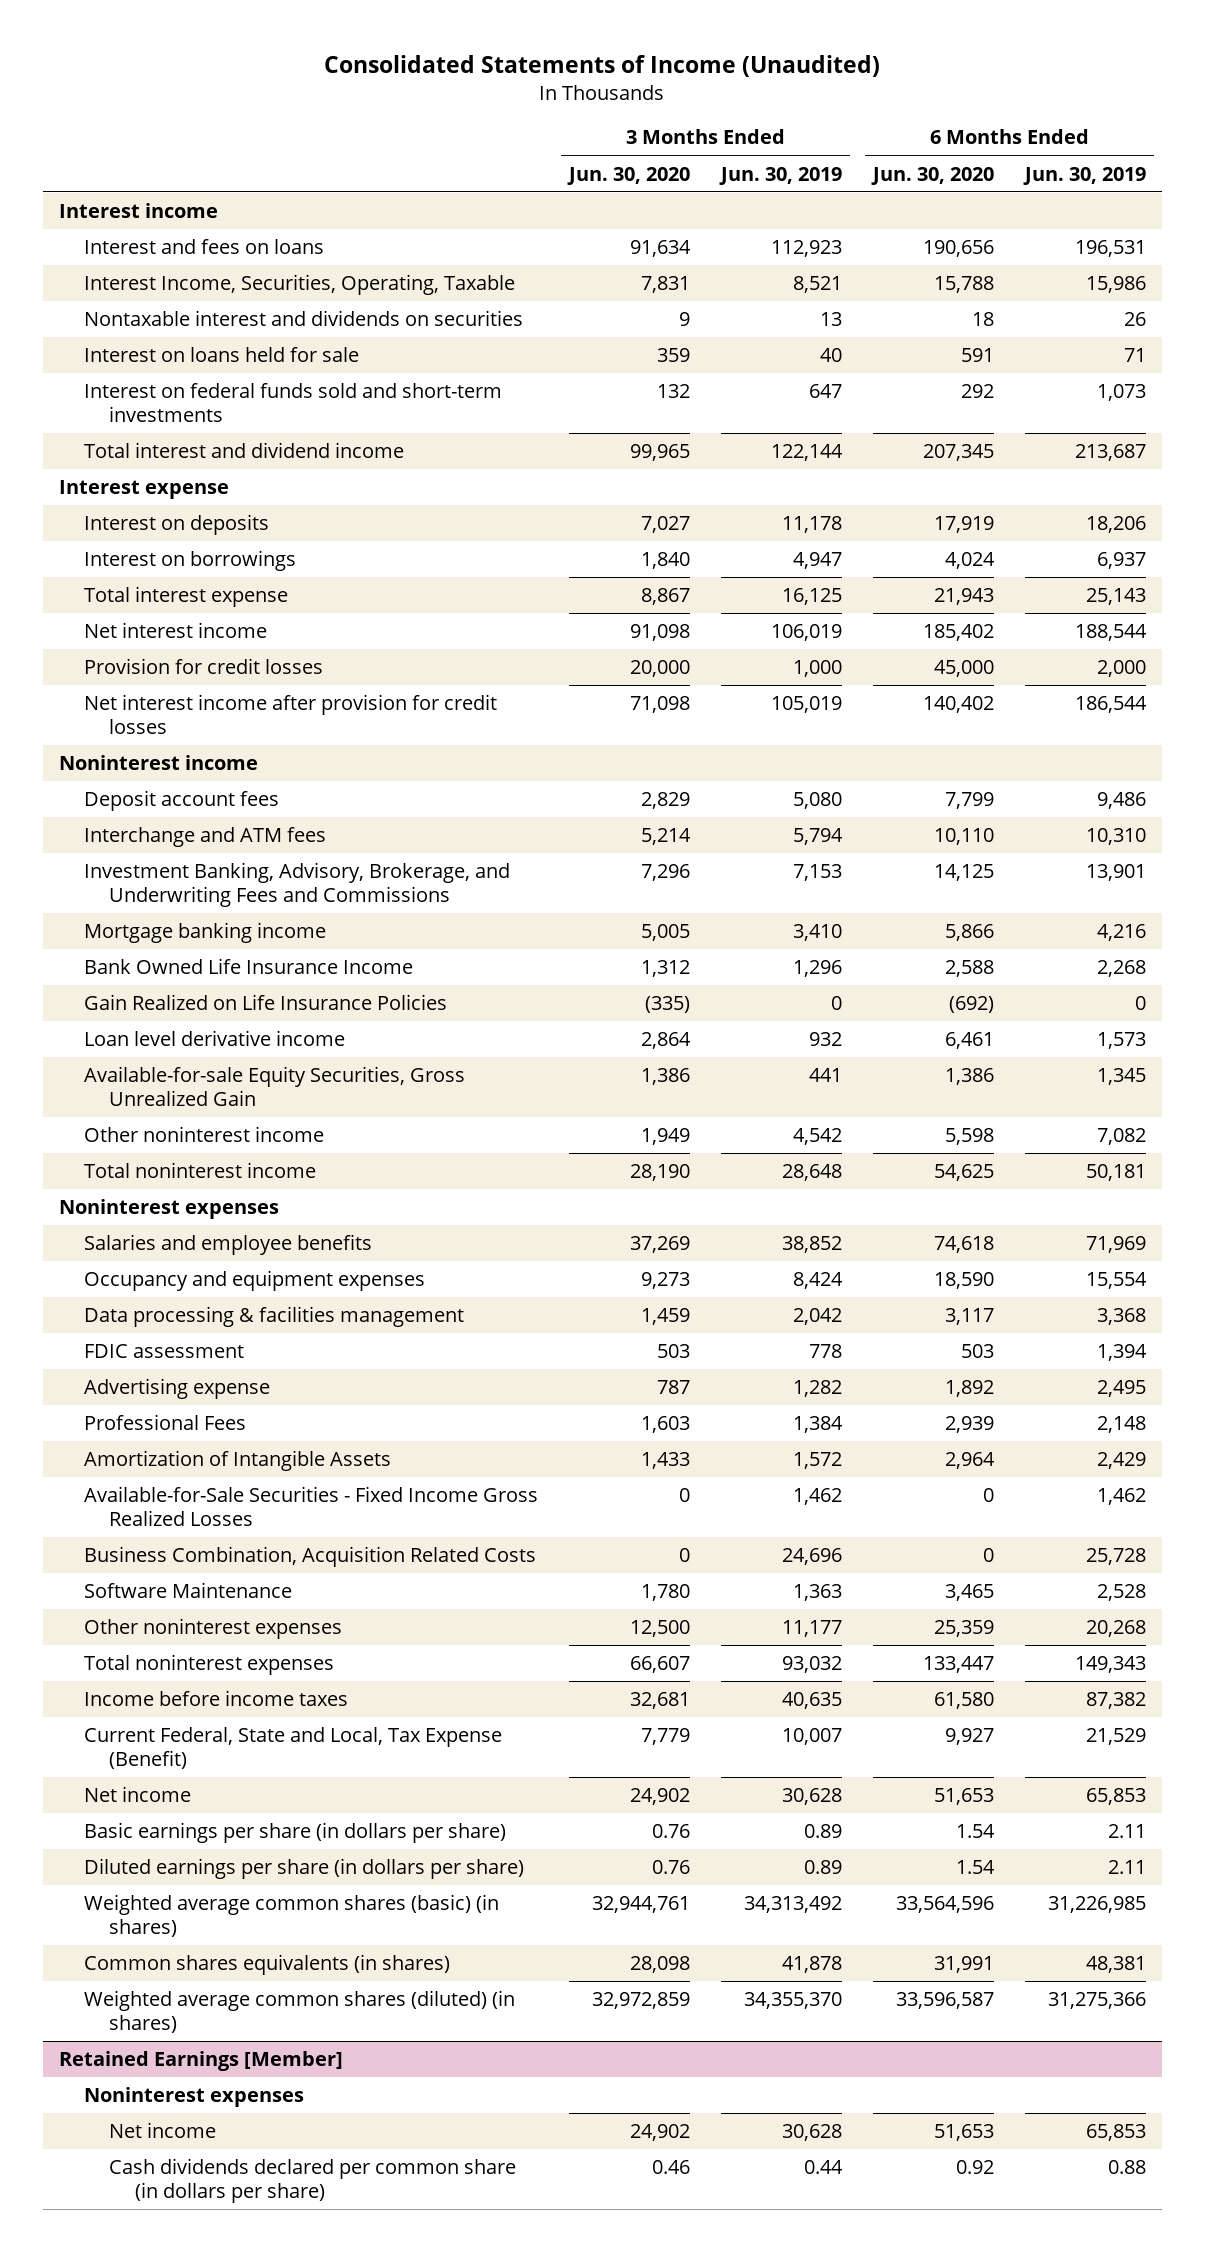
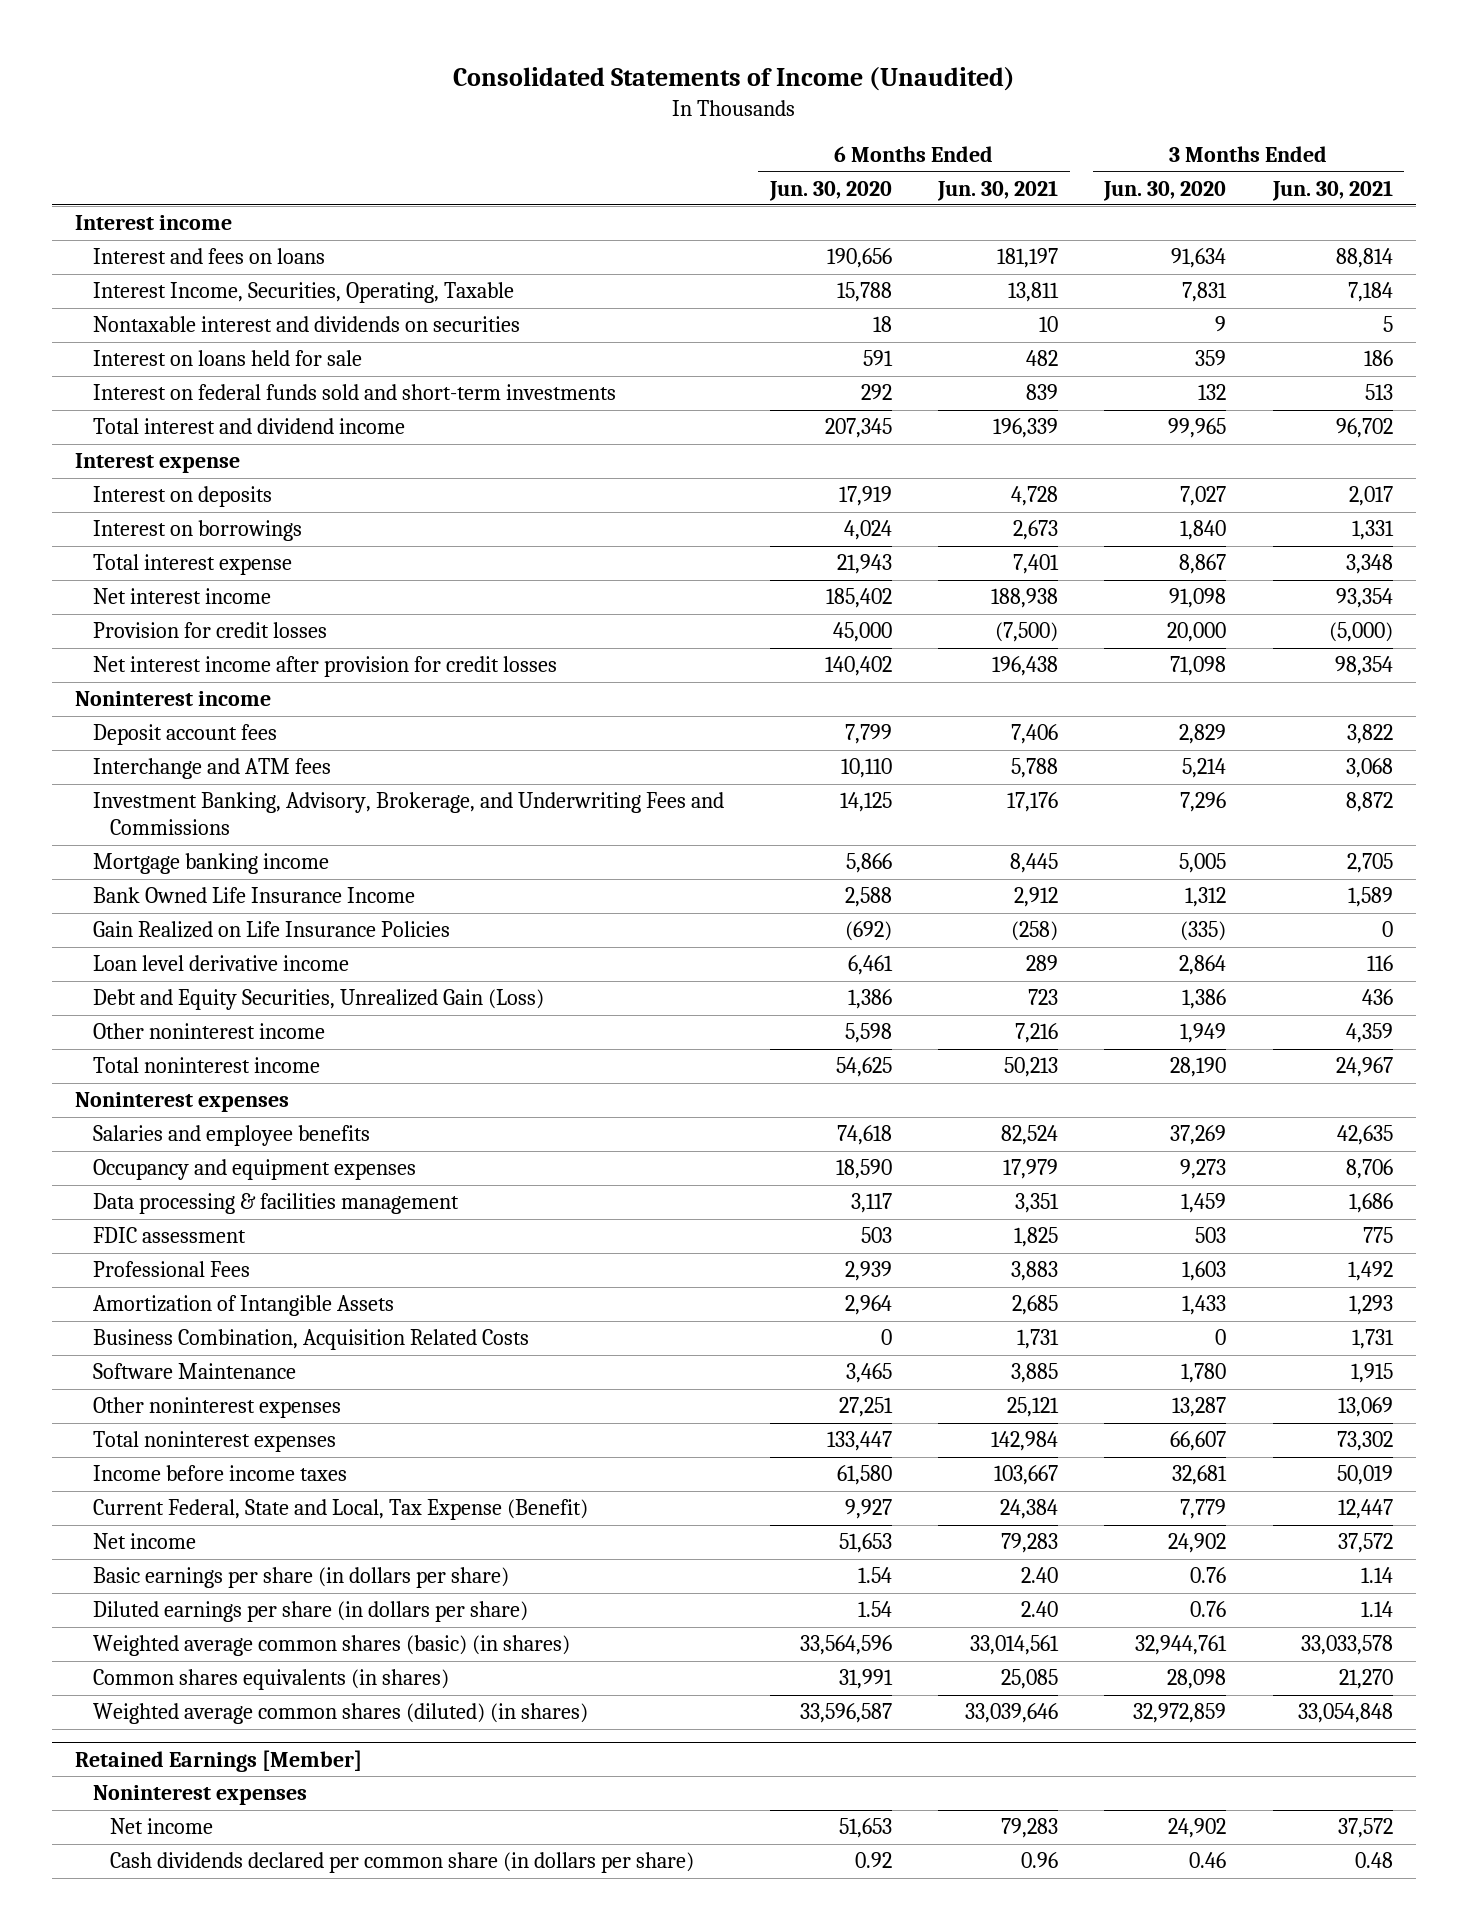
[719,166,843,185] Jun. 30, 2019 -> none
[1023,166,1147,185] Jun. 30, 2019 -> none
none -> [937,179,1059,201] Jun. 30, 2021
none -> [1271,179,1393,201] Jun. 30, 2021
[83,1066,465,1107] Available-for-sale Equity Securities, Gross Unrealized Gain -> [92,989,544,1011] Debt and Equity Securities, Unrealized Gain (Loss)
[83,1378,270,1400] Advertising expense -> none
[83,1486,538,1527] Available-for-Sale Securities - Fixed Income Gross Realized Losses -> none
[630,1620,691,1638] 12,500 -> [1172,1397,1227,1418] 13,287
[934,1620,995,1638] 25,359 -> [838,1397,893,1418] 27,251

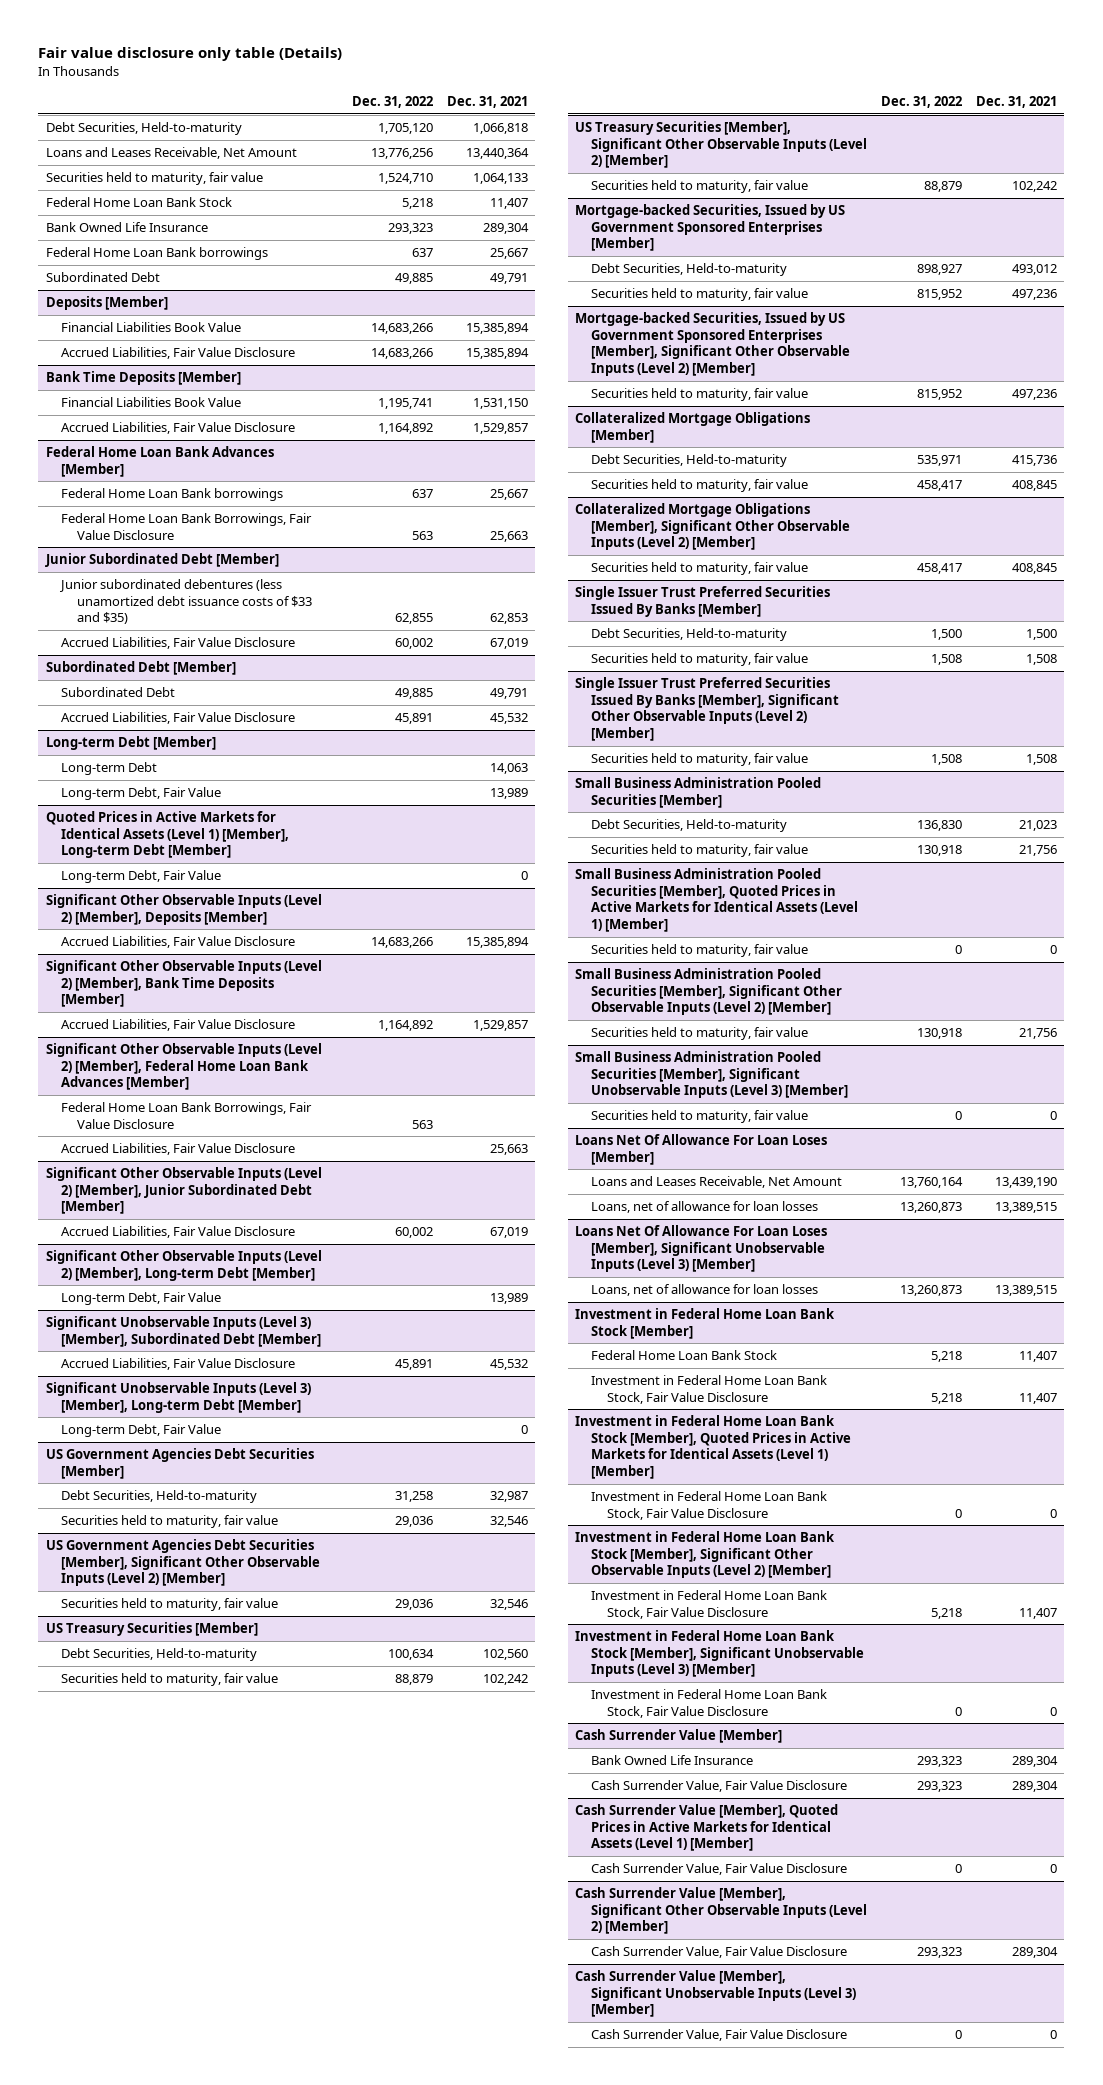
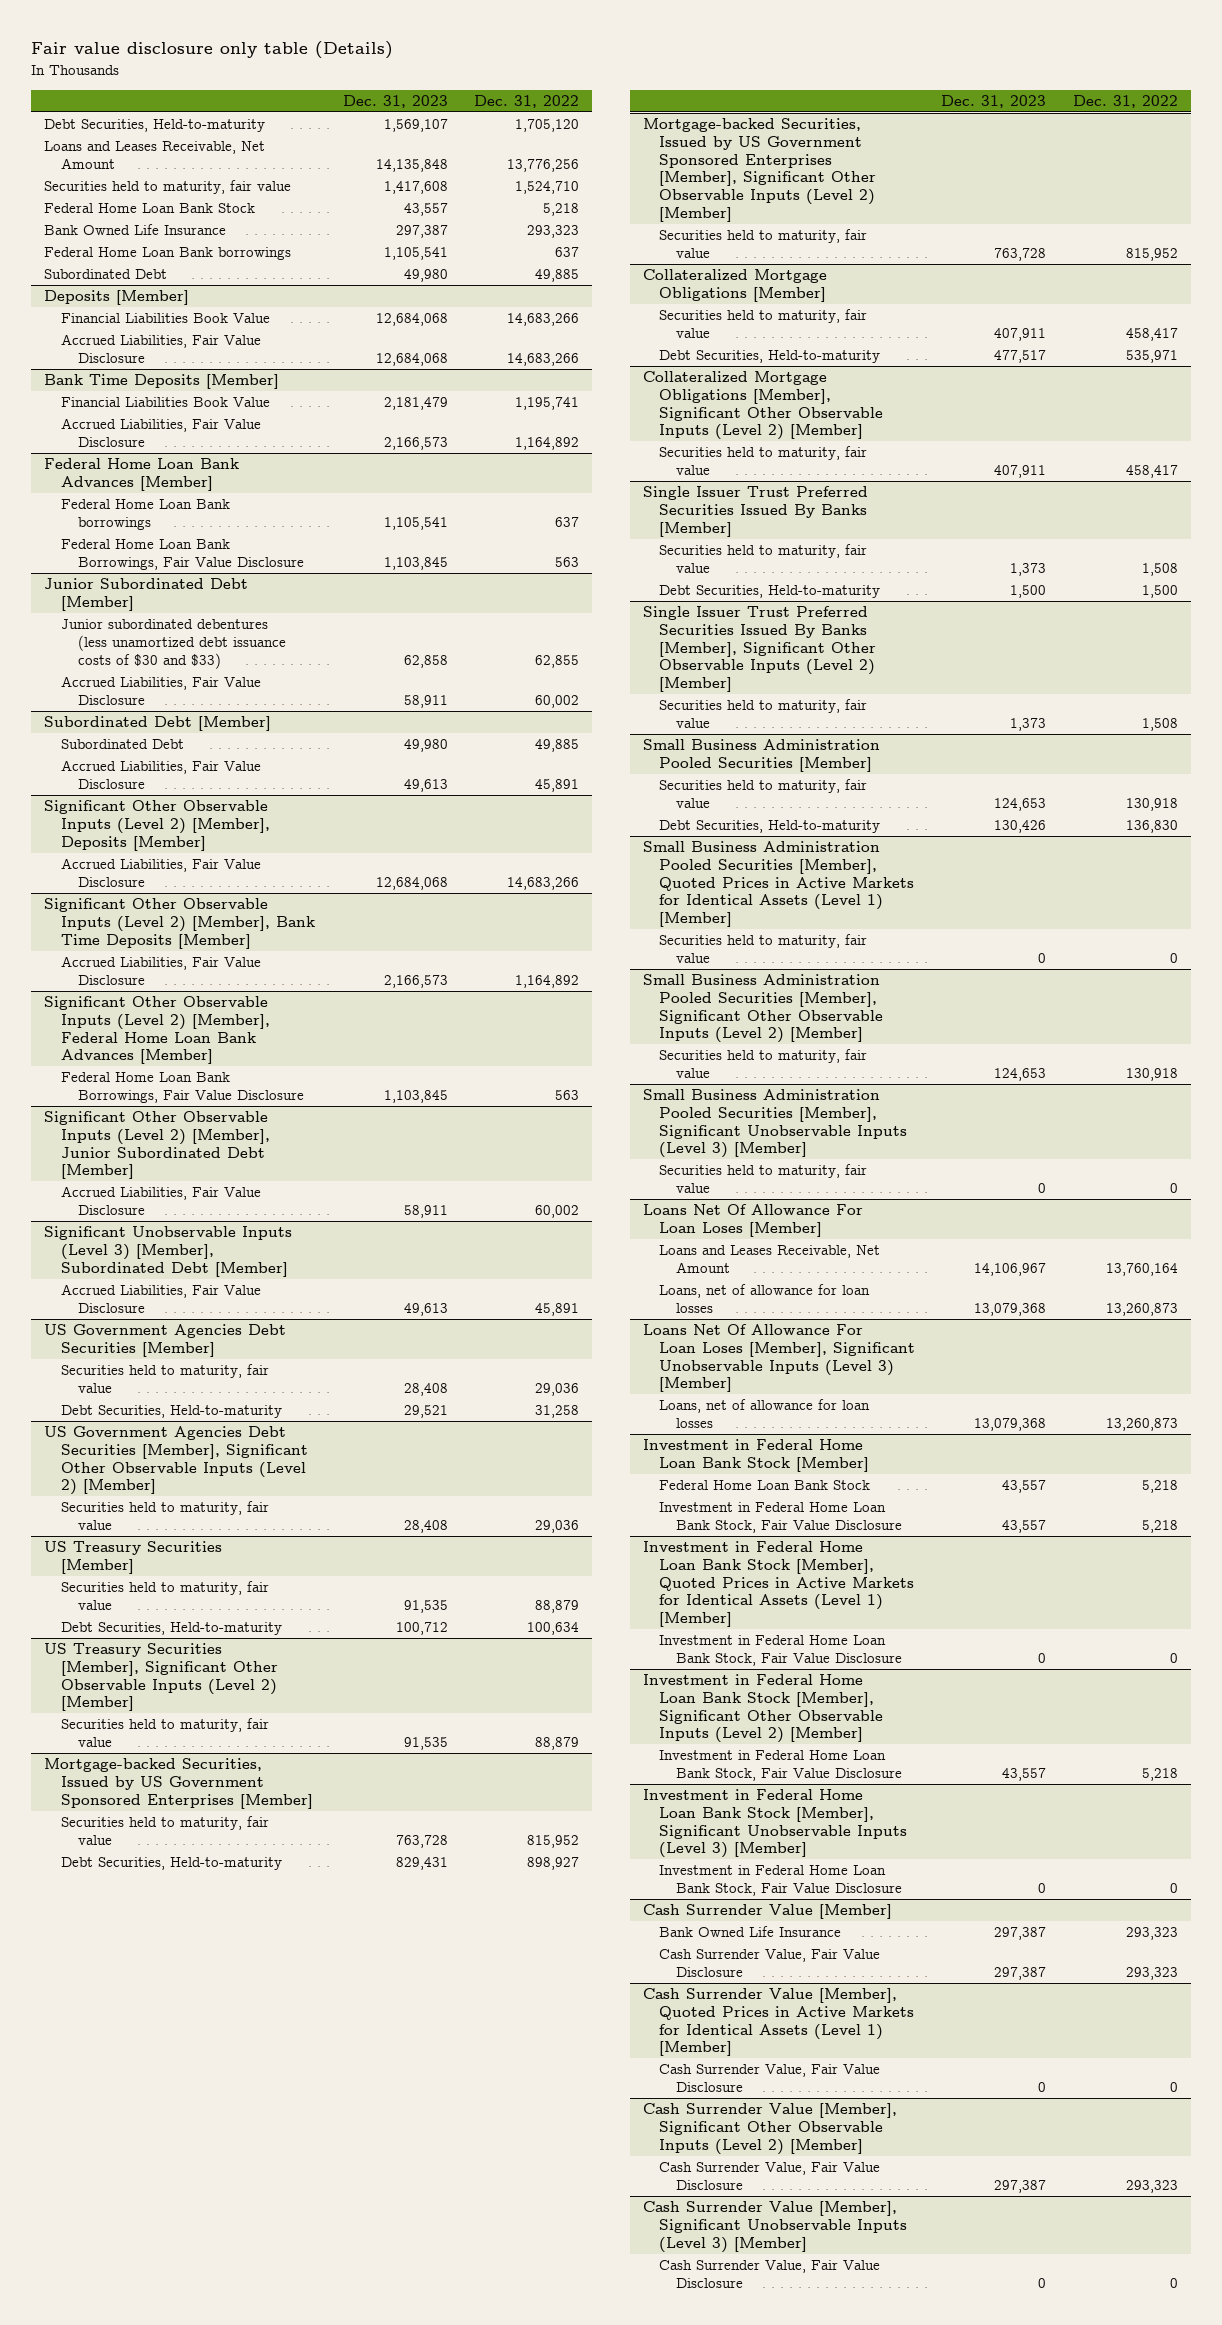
[447,95,529,108] Dec. 31, 2021 -> none
none -> [343,94,449,108] Dec. 31, 2023
[59,579,313,625] Junior subordinated debentures (less unamortized debt issuance costs of $33 and $35) -> [61,619,286,669] Junior subordinated debentures (less unamortized debt issuance costs of $30 and $33)
[45,736,216,751] Long-term Debt [Member] -> none
[61,762,158,776] Long-term Debt -> none
[61,787,222,801] Long-term Debt, Fair Value -> none
[45,811,290,859] Quoted Prices in Active Markets for Identical Assets (Level 1) [Member], Long-term Debt [Member] -> none
[61,870,222,884] Long-term Debt, Fair Value -> none
[61,1143,296,1156] Accrued Liabilities, Fair Value Disclosure -> none
[45,1250,322,1281] Significant Other Observable Inputs (Level 2) [Member], Long-term Debt [Member] -> none
[61,1292,222,1306] Long-term Debt, Fair Value -> none
[45,1382,311,1413] Significant Unobservable Inputs (Level 3) [Member], Long-term Debt [Member] -> none
[61,1424,222,1438] Long-term Debt, Fair Value -> none
[61,1490,258,1504] Debt Securities, Held-to-maturity -> [61,1405,283,1419] Debt Securities, Held-to-maturity
[61,1648,258,1662] Debt Securities, Held-to-maturity -> [61,1622,283,1636] Debt Securities, Held-to-maturity
[590,263,787,277] Debt Securities, Held-to-maturity -> [61,1857,283,1871] Debt Securities, Held-to-maturity
[590,454,787,468] Debt Securities, Held-to-maturity -> [659,350,881,364] Debt Securities, Held-to-maturity
[590,628,787,642] Debt Securities, Held-to-maturity -> [659,585,881,599] Debt Securities, Held-to-maturity
[590,819,787,833] Debt Securities, Held-to-maturity -> [659,820,881,834] Debt Securities, Held-to-maturity

